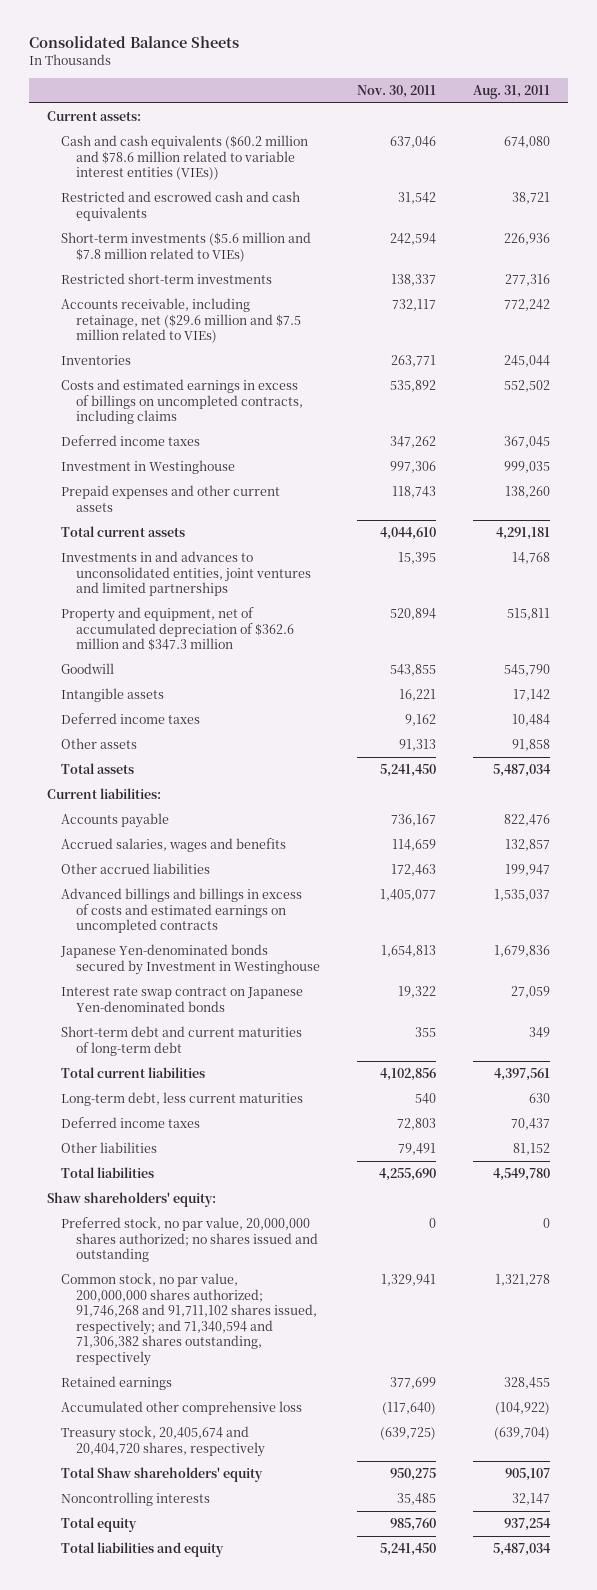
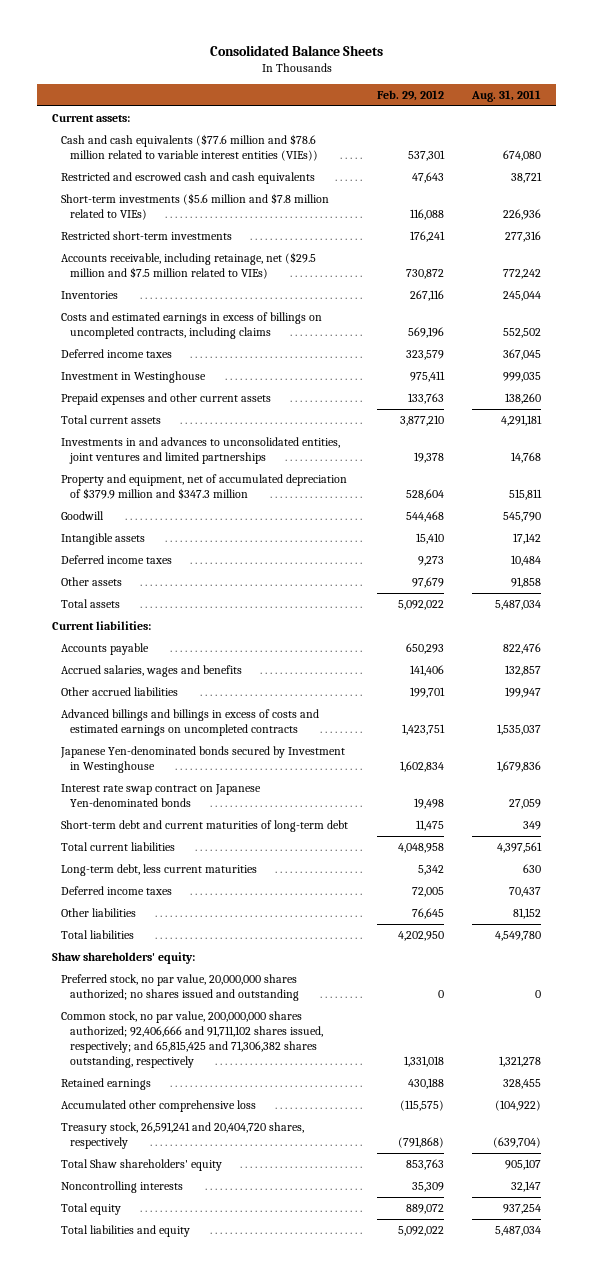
[356,84,436,98] Nov. 30, 2011 -> none
none -> [376,89,444,101] Feb. 29, 2012
[61,135,309,181] Cash and cash equivalents ($60.2 million and $78.6 million related to variable interest entities (VIEs)) -> [60,133,318,162] Cash and cash equivalents ($77.6 million and $78.6 million related to variable interest entities (VIEs))
[61,298,301,344] Accounts receivable, including retainage, net ($29.6 million and $7.5 million related to VIEs) -> [60,251,316,280] Accounts receivable, including retainage, net ($29.5 million and $7.5 million related to VIEs)
[61,607,294,652] Property and equipment, net of accumulated depreciation of $362.6 million and $347.3 million -> [60,473,347,500] Property and equipment, net of accumulated depreciation of $379.9 million and $347.3 million
[61,1273,317,1366] Common stock, no par value, 200,000,000 shares authorized; 91,746,268 and 91,711,102 shares issued, respectively; and 71,340,594 and 71,306,382 shares outstanding, respectively -> [60,1010,323,1069] Common stock, no par value, 200,000,000 shares authorized; 92,406,666 and 91,711,102 shares issued, respectively; and 65,815,425 and 71,306,382 shares outstanding, respectively
[61,1426,265,1457] Treasury stock, 20,405,674 and 20,404,720 shares, respectively -> [60,1121,304,1150] Treasury stock, 26,591,241 and 20,404,720 shares, respectively

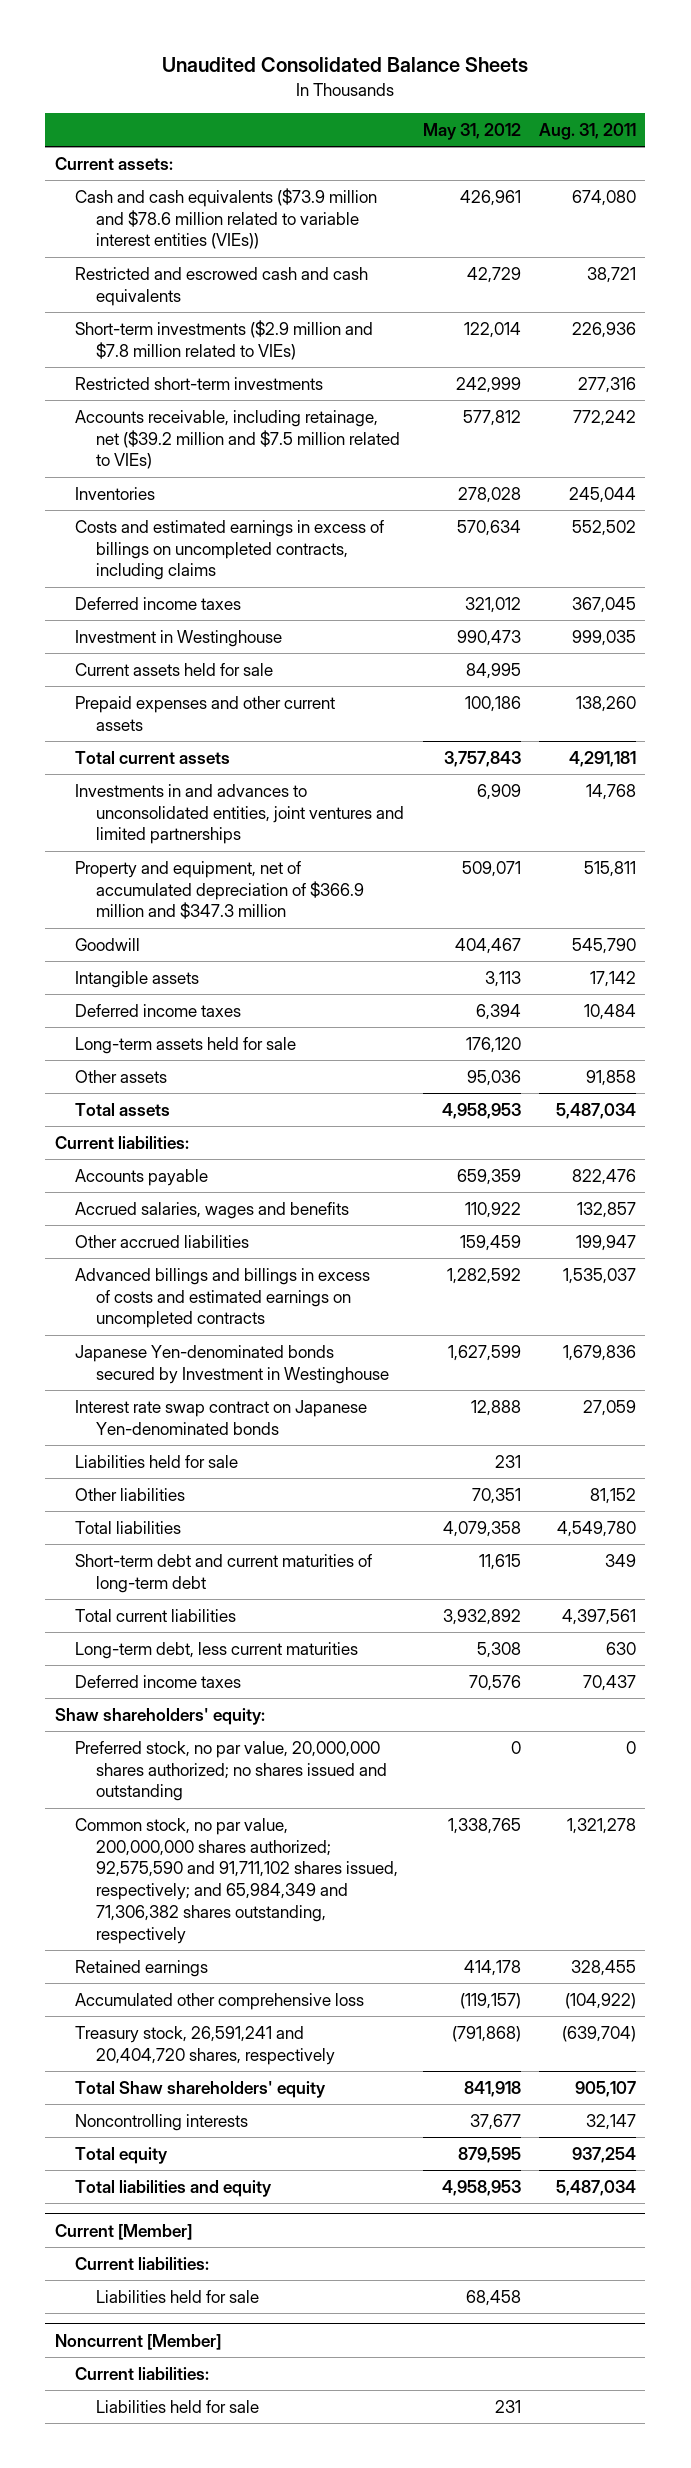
[209,44,383,56] Consolidated Balance Sheets -> [162,57,529,73] Unaudited Consolidated Balance Sheets
[376,89,444,101] Feb. 29, 2012 -> none
none -> [422,122,521,140] May 31, 2012
[60,133,318,162] Cash and cash equivalents ($77.6 million and $78.6 million related to variable interest entities (VIEs)) -> [75,188,378,250] Cash and cash equivalents ($73.9 million and $78.6 million related to variable interest entities (VIEs))
[60,192,329,221] Short-term investments ($5.6 million and $7.8 million related to VIEs) -> [75,320,374,360] Short-term investments ($2.9 million and $7.8 million related to VIEs)
[60,251,316,280] Accounts receivable, including retainage, net ($29.5 million and $7.5 million related to VIEs) -> [75,410,401,470] Accounts receivable, including retainage, net ($39.2 million and $7.5 million related to VIEs)
none -> [75,663,274,677] Current assets held for sale
[60,473,347,500] Property and equipment, net of accumulated depreciation of $379.9 million and $347.3 million -> [75,861,365,920] Property and equipment, net of accumulated depreciation of $366.9 million and $347.3 million
none -> [75,1037,297,1055] Long-term assets held for sale
none -> [75,1455,239,1469] Liabilities held for sale
[60,907,136,917] Other liabilities -> [75,1488,186,1502] Other liabilities
[60,929,134,939] Total liabilities -> [75,1521,182,1535] Total liabilities
[60,1010,323,1069] Common stock, no par value, 200,000,000 shares authorized; 92,406,666 and 91,711,102 shares issued, respectively; and 65,815,425 and 71,306,382 shares outstanding, respectively -> [75,1818,399,1944] Common stock, no par value, 200,000,000 shares authorized; 92,575,590 and 91,711,102 shares issued, respectively; and 65,984,349 and 71,306,382 shares outstanding, respectively
none -> [54,2223,192,2240] Current [Member]
none -> [75,2257,210,2271] Current liabilities:
none -> [96,2290,260,2304] Liabilities held for sale
none -> [54,2333,221,2350] Noncurrent [Member]
none -> [75,2367,210,2381] Current liabilities:
none -> [96,2400,260,2414] Liabilities held for sale

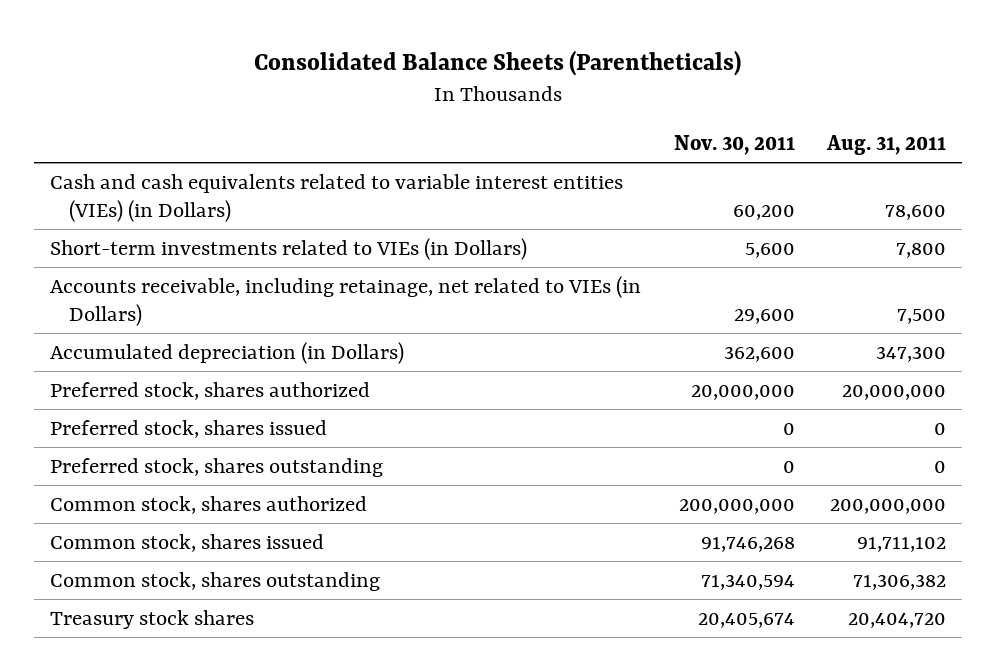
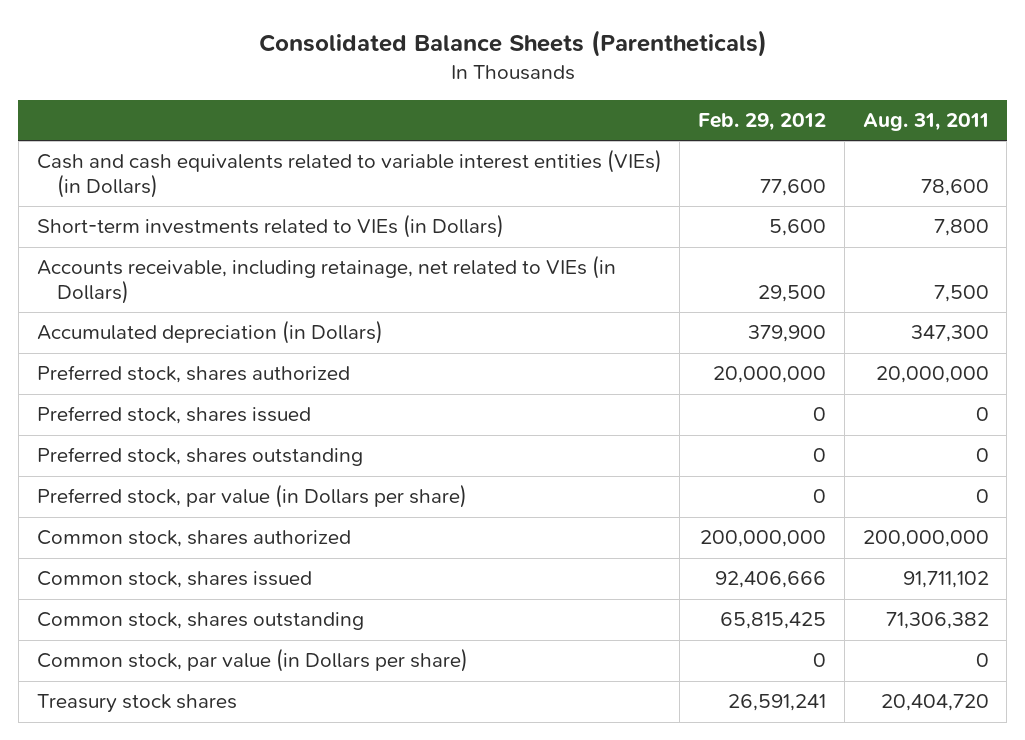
[673,135,795,156] Nov. 30, 2011 -> none
none -> [698,113,827,132] Feb. 29, 2012
none -> [36,484,467,509] Preferred stock, par value (in Dollars per share)
none -> [36,648,468,673] Common stock, par value (in Dollars per share)

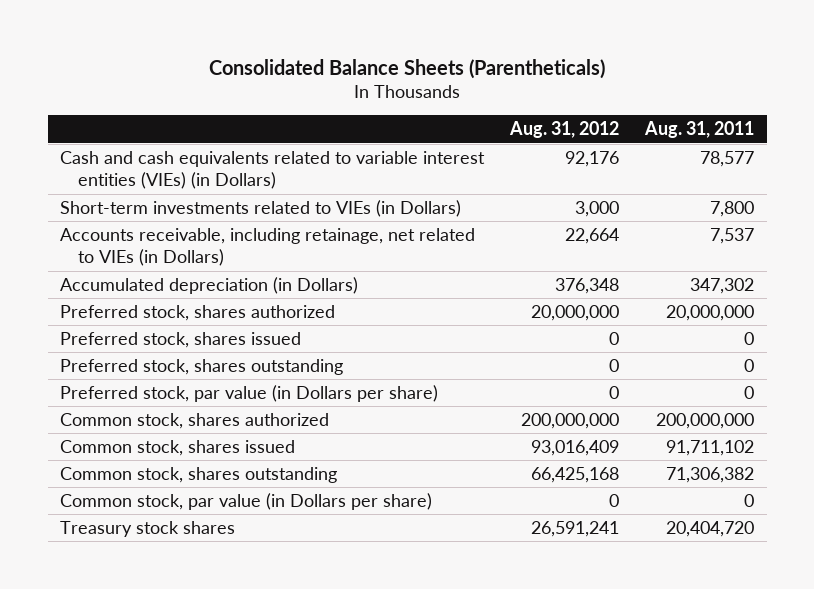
[698,113,827,132] Feb. 29, 2012 -> none
none -> [509,121,620,139] Aug. 31, 2012
[920,178,989,196] 78,600 -> [699,150,754,167] 78,577
[933,284,989,302] 7,500 -> [709,227,754,244] 7,537
[910,325,989,343] 347,300 -> [689,277,754,294] 347,302

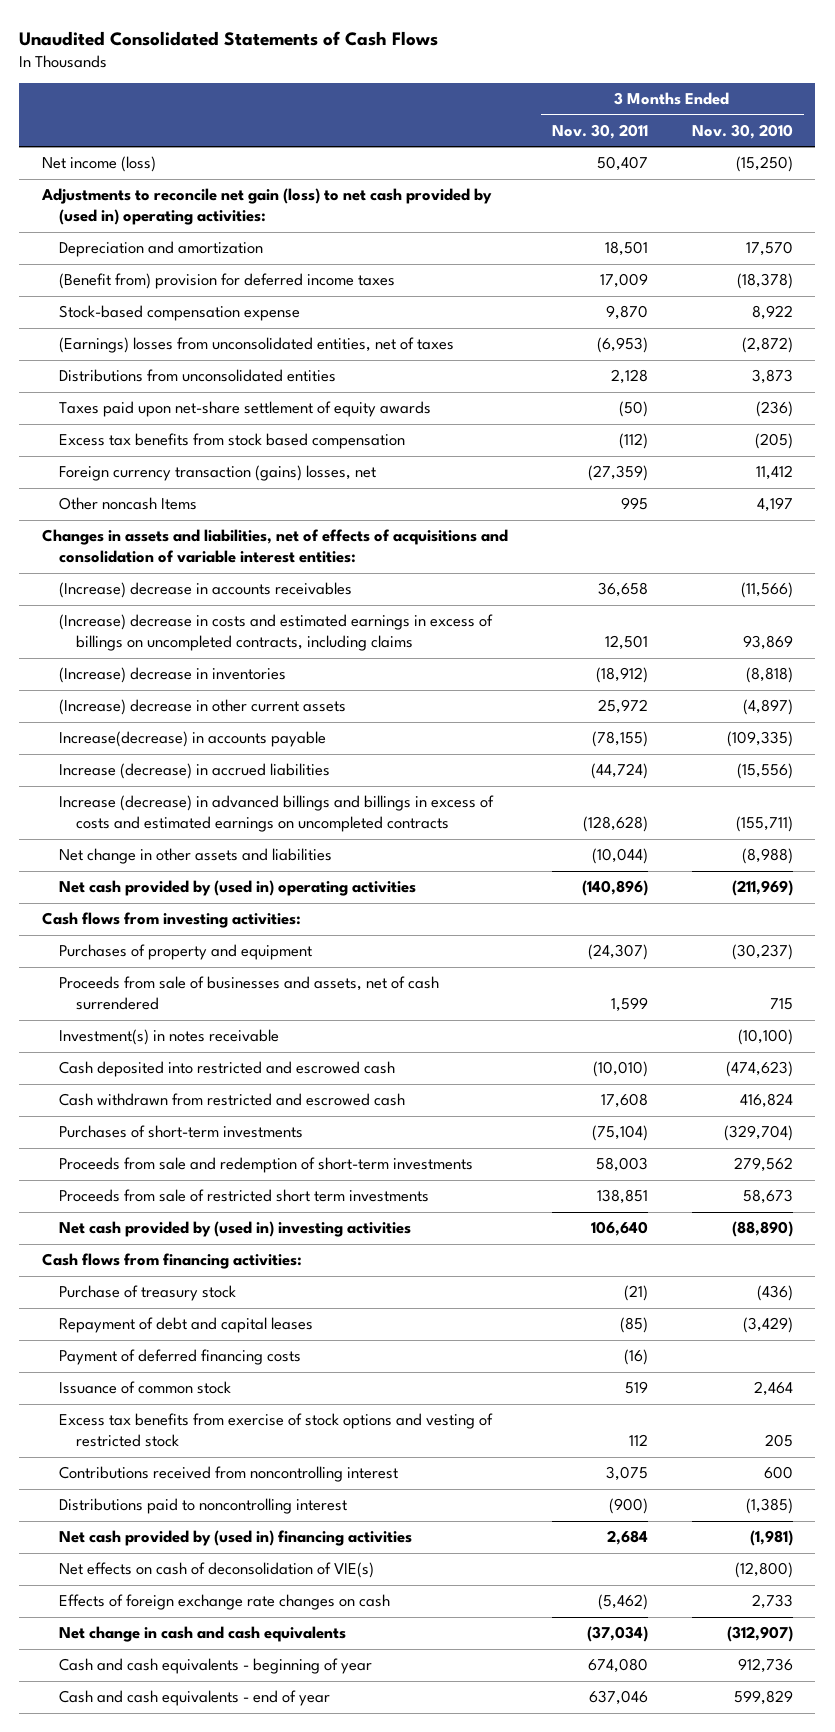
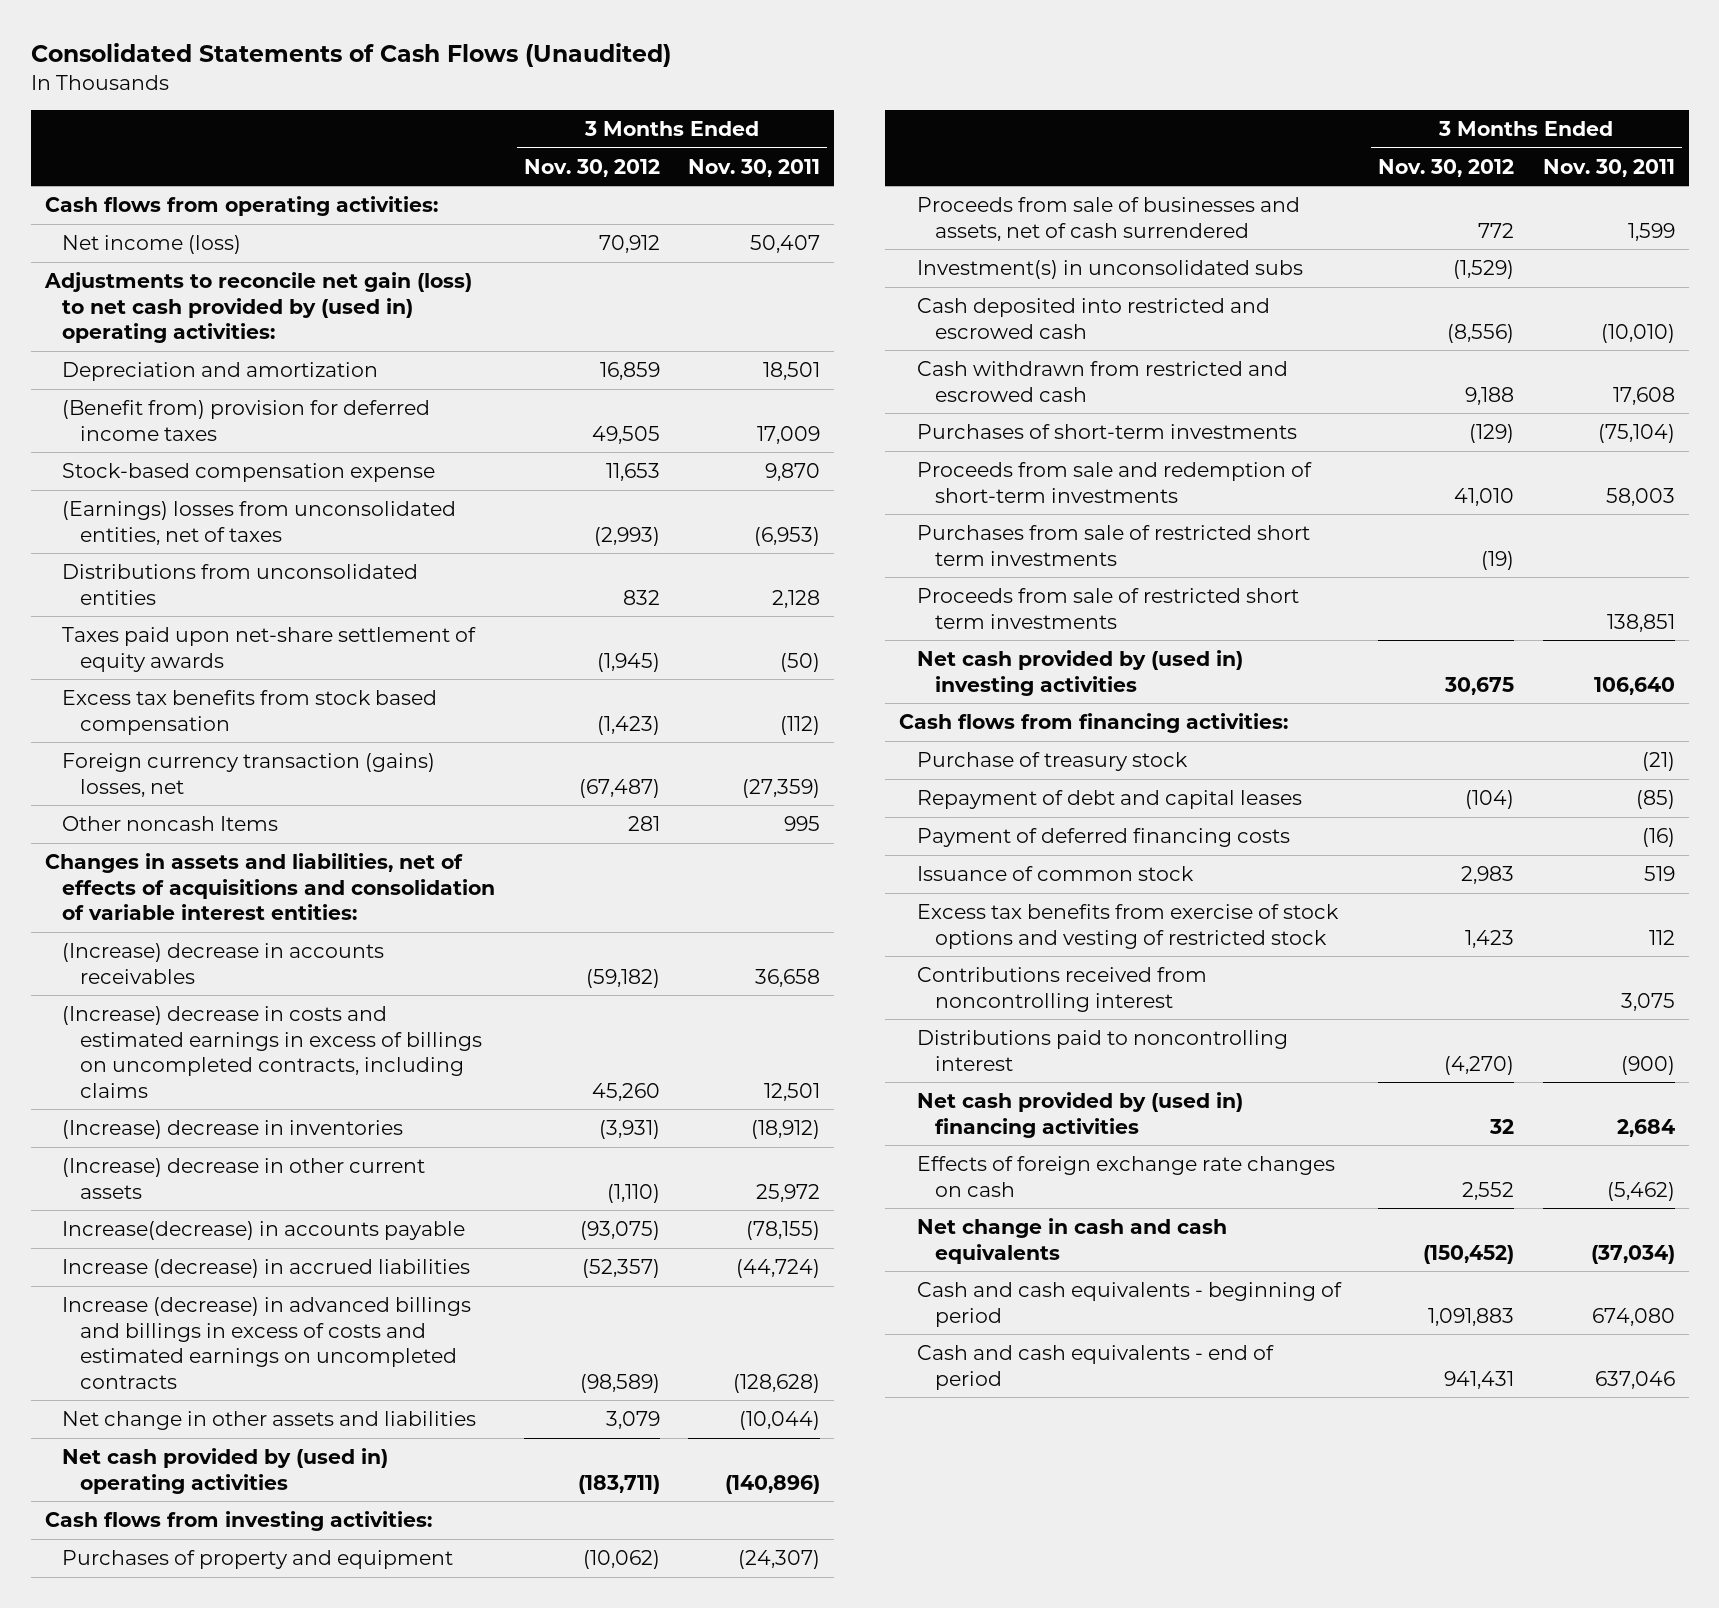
[19,30,439,46] Unaudited Consolidated Statements of Cash Flows -> [30,43,671,68] Consolidated Statements of Cash Flows (Unaudited)
[691,123,793,139] Nov. 30, 2010 -> none
none -> [523,158,660,177] Nov. 30, 2012
none -> [44,195,438,216] Cash flows from operating activities:
[58,1029,279,1046] Investment(s) in notes receivable -> none
none -> [916,259,1303,279] Investment(s) in unconsolidated subs
none -> [916,524,1310,566] Purchases from sale of restricted short term investments
[58,1562,374,1579] Net effects on cash of deconsolidation of VIE(s) -> none
[58,1658,372,1675] Cash and cash equivalents - beginning of year -> [916,1281,1342,1327] Cash and cash equivalents - beginning of period
[58,1690,330,1707] Cash and cash equivalents - end of year -> [916,1344,1274,1390] Cash and cash equivalents - end of period

